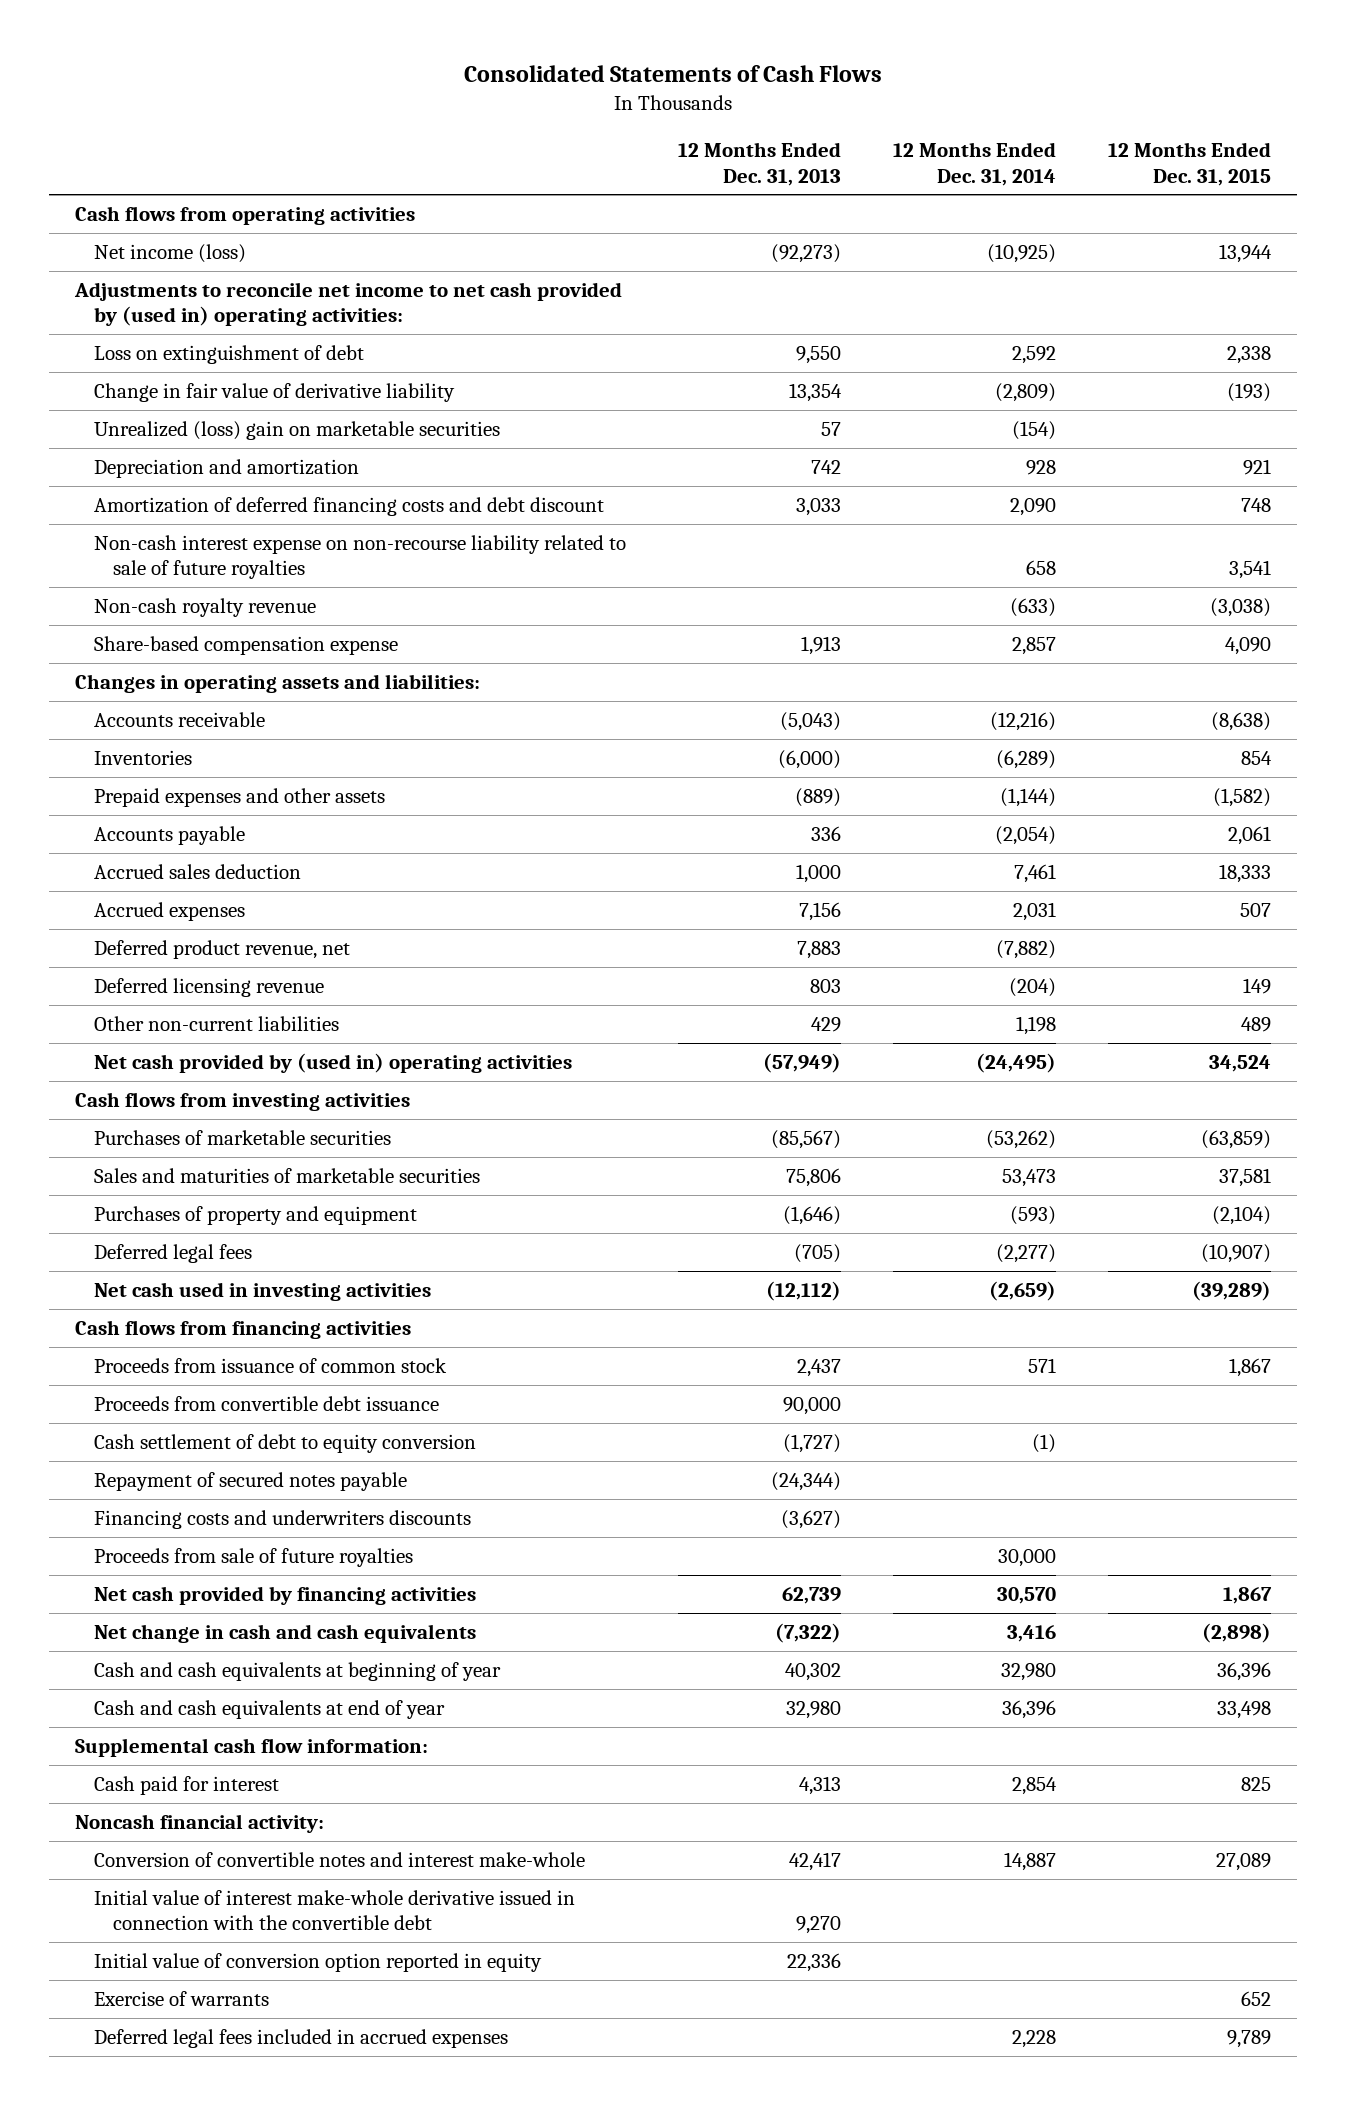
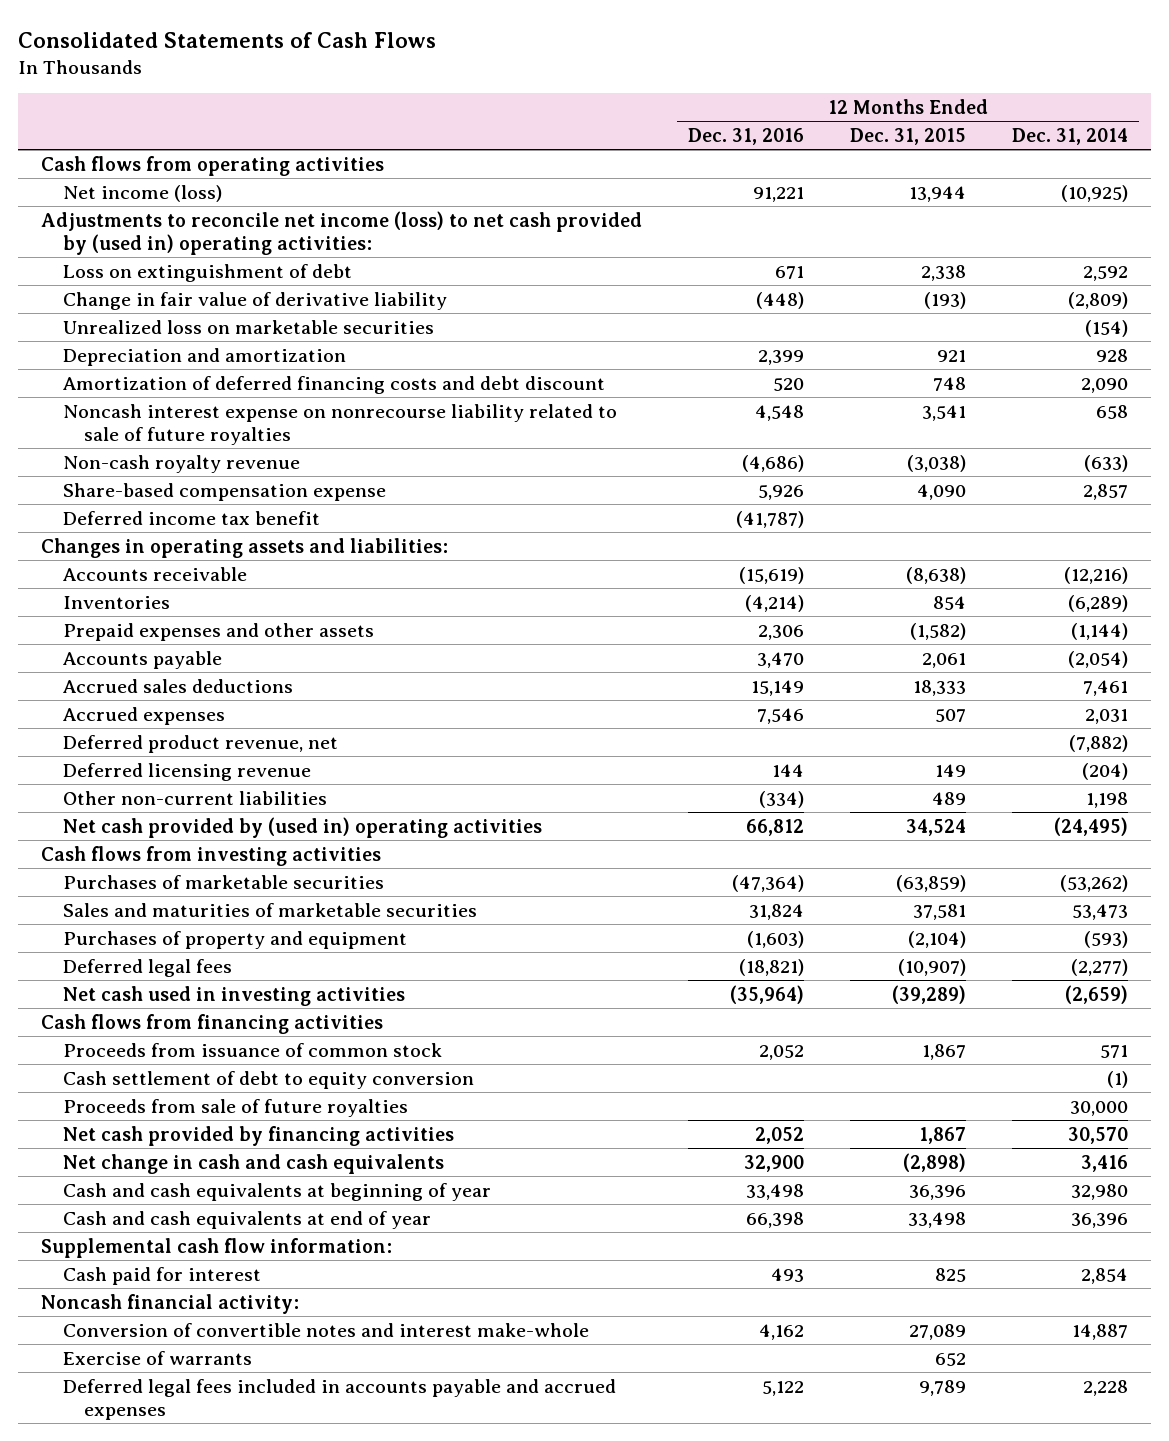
[678,142,842,186] 12 Months Ended Dec. 31, 2013 -> none
none -> [687,128,804,146] Dec. 31, 2016
[74,282,623,327] Adjustments to reconcile net income to net cash provided by (used in) operating activities: -> [41,210,643,256] Adjustments to reconcile net income (loss) to net cash provided by (used in) operating activities:
[94,421,501,441] Unrealized (loss) gain on marketable securities -> [62,319,434,334] Unrealized loss on marketable securities
[94,535,627,580] Non-cash interest expense on non-recourse liability related to sale of future royalties -> [62,403,617,446] Noncash interest expense on nonrecourse liability related to sale of future royalties
none -> [62,510,320,525] Deferred income tax benefit
[94,864,302,880] Accrued sales deduction -> [62,678,293,693] Accrued sales deductions
[94,1396,440,1412] Proceeds from convertible debt issuance -> none
[94,1472,408,1492] Repayment of secured notes payable -> none
[94,1510,472,1530] Financing costs and underwriters discounts -> none
[94,1890,576,1931] Initial value of interest make-whole derivative issued in connection with the convertible debt -> none
[94,1953,543,1973] Initial value of conversion option reported in equity -> none
[94,2029,509,2049] Deferred legal fees included in accrued expenses -> [62,1378,616,1421] Deferred legal fees included in accounts payable and accrued expenses

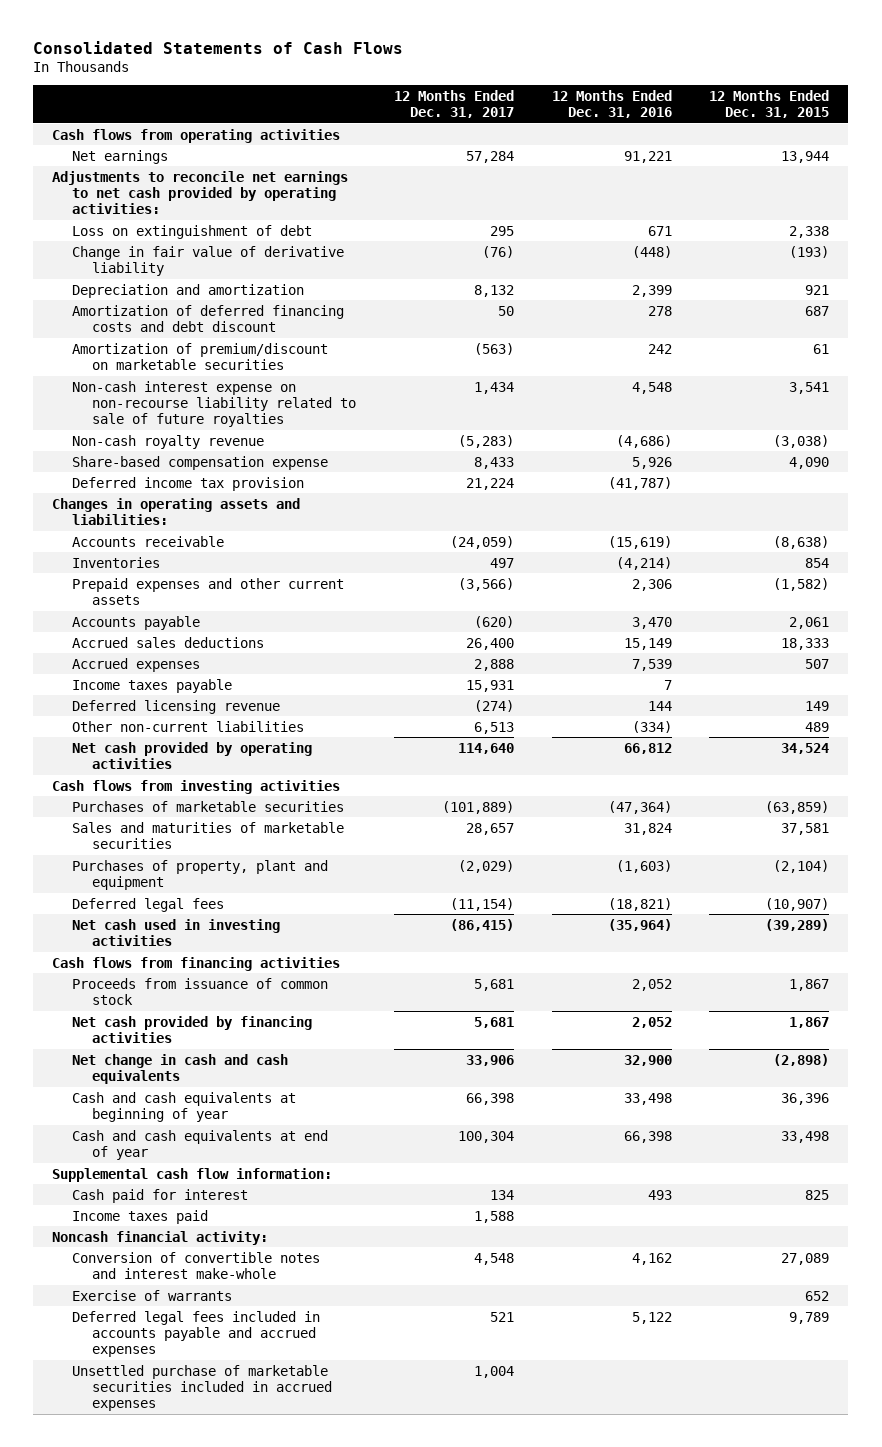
[1011,128,1128,146] Dec. 31, 2014 -> none
none -> [393,89,514,119] 12 Months Ended Dec. 31, 2017
[62,184,222,202] Net income (loss) -> [72,149,169,164] Net earnings
[41,210,643,256] Adjustments to reconcile net income (loss) to net cash provided by (used in) operating activities: -> [52,170,349,215] Adjustments to reconcile net earnings to net cash provided by operating activities:
[62,319,434,334] Unrealized loss on marketable securities -> none
[772,377,804,391] 520 -> [647,305,672,316] 278
[932,376,966,391] 748 -> [805,305,830,316] 687
none -> [72,342,329,370] Amortization of premium/discount on marketable securities
[62,403,617,446] Noncash interest expense on nonrecourse liability related to sale of future royalties -> [72,380,357,428] Non-cash interest expense on non-recourse liability related to sale of future royalties
[62,510,320,525] Deferred income tax benefit -> [72,476,305,491] Deferred income tax provision
[62,622,374,641] Prepaid expenses and other assets -> [72,577,345,605] Prepaid expenses and other current assets
[62,734,338,753] Deferred product revenue, net -> none
[756,707,804,724] 7,546 -> [631,658,672,671] 7,539
none -> [72,678,233,693] Income taxes payable
[62,816,542,838] Net cash provided by (used in) operating activities -> [72,741,313,769] Net cash provided by operating activities
[62,930,407,949] Purchases of property and equipment -> [72,859,329,890] Purchases of property, plant and equipment
[62,1070,474,1089] Cash settlement of debt to equity conversion -> none
[62,1098,408,1117] Proceeds from sale of future royalties -> none
none -> [72,1209,209,1224] Income taxes paid
none -> [72,1364,333,1412] Unsettled purchase of marketable securities included in accrued expenses

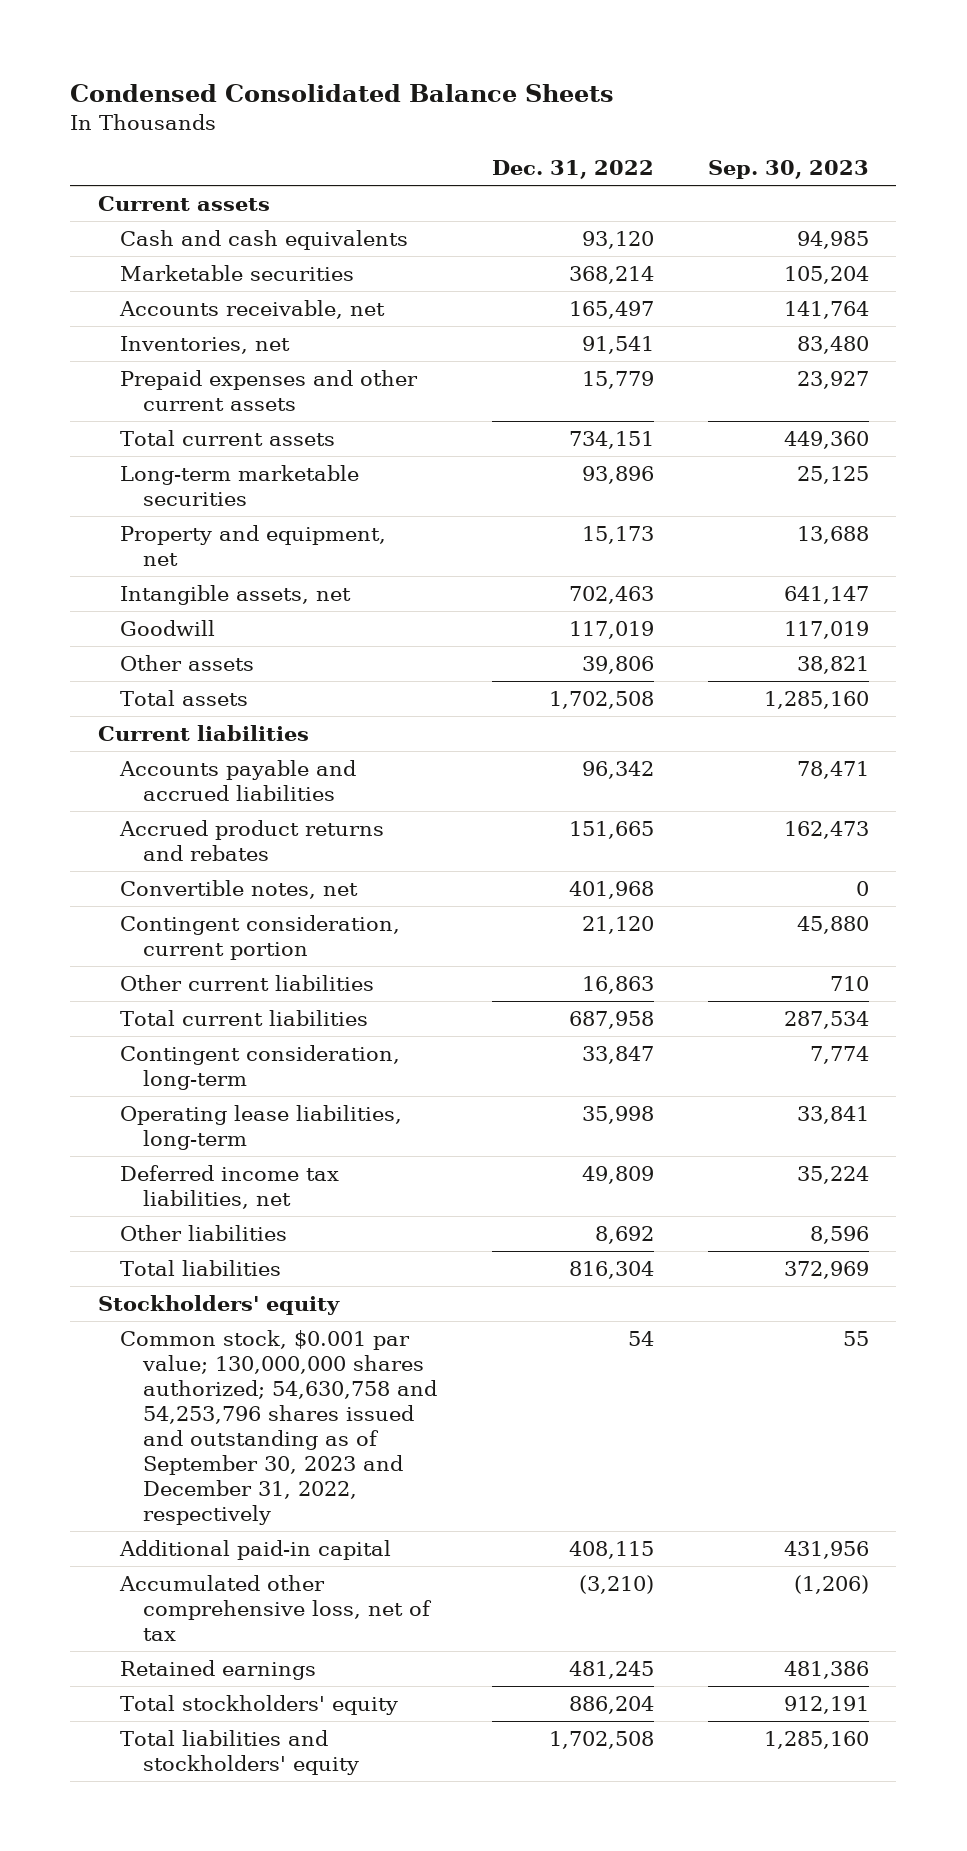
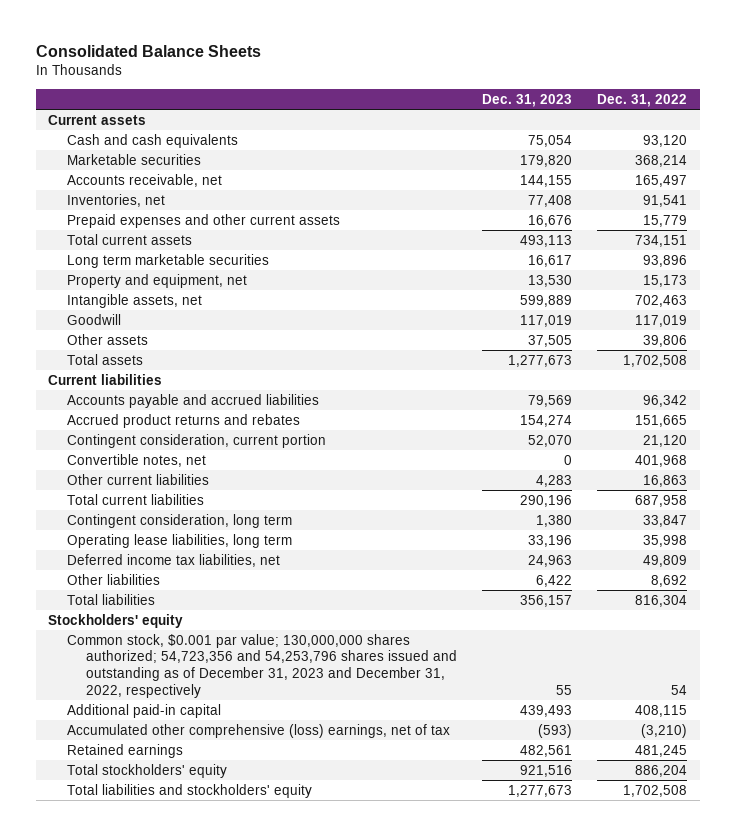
[70,84,615,103] Condensed Consolidated Balance Sheets -> [35,44,261,57] Consolidated Balance Sheets
[708,160,870,180] Sep. 30, 2023 -> none
none -> [482,93,573,107] Dec. 31, 2023
[120,464,360,506] Long-term marketable securities -> [67,253,270,268] Long term marketable securities
[120,879,359,899] Convertible notes, net -> [67,453,207,467] Convertible notes, net
[120,1044,401,1090] Contingent consideration, long-term -> [67,513,293,528] Contingent consideration, long term
[120,1104,403,1150] Operating lease liabilities, long-term -> [67,533,293,548] Operating lease liabilities, long term
[120,1329,438,1526] Common stock, $0.001 par value; 130,000,000 shares authorized; 54,630,758 and 54,253,796 shares issued and outstanding as of September 30, 2023 and December 31, 2022, respectively -> [67,633,458,698] Common stock, $0.001 par value; 130,000,000 shares authorized; 54,723,356 and 54,253,796 shares issued and outstanding as of December 31, 2023 and December 31, 2022, respectively
[119,1574,433,1641] Accumulated other comprehensive loss, net of tax -> [67,723,451,738] Accumulated other comprehensive (loss) earnings, net of tax

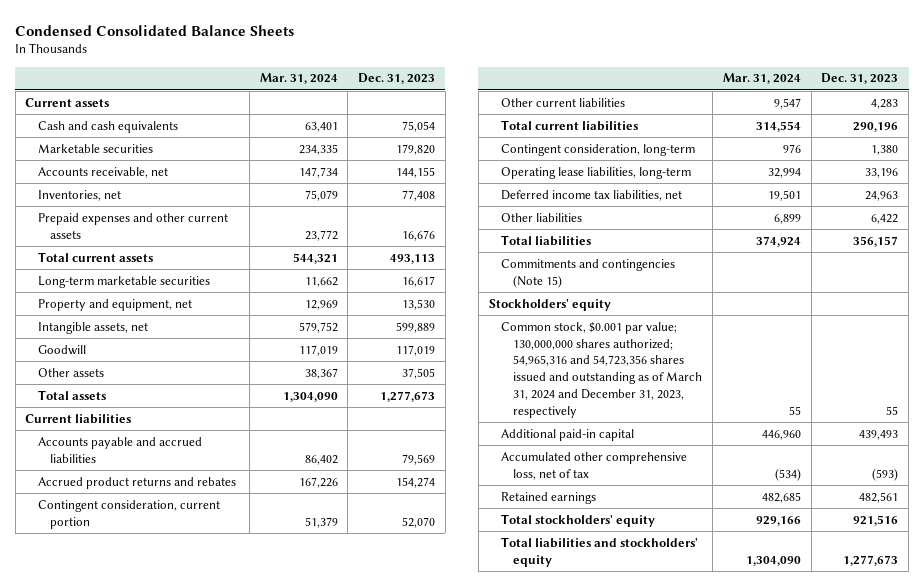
[35,44,261,57] Consolidated Balance Sheets -> [15,24,295,36] Condensed Consolidated Balance Sheets
[597,93,688,107] Dec. 31, 2022 -> none
none -> [259,73,338,85] Mar. 31, 2024
[67,253,270,268] Long term marketable securities -> [37,275,210,288] Long-term marketable securities
[67,453,207,467] Convertible notes, net -> none
[67,513,293,528] Contingent consideration, long term -> [501,143,696,156] Contingent consideration, long-term
[67,533,293,548] Operating lease liabilities, long term -> [501,166,692,179] Operating lease liabilities, long-term
none -> [501,258,676,288] Commitments and contingencies (Note 15)
[67,633,458,698] Common stock, $0.001 par value; 130,000,000 shares authorized; 54,723,356 and 54,253,796 shares issued and outstanding as of December 31, 2023 and December 31, 2022, respectively -> [501,321,703,418] Common stock, $0.001 par value; 130,000,000 shares authorized; 54,965,316 and 54,723,356 shares issued and outstanding as of March 31, 2024 and December 31, 2023, respectively
[67,723,451,738] Accumulated other comprehensive (loss) earnings, net of tax -> [501,451,688,480] Accumulated other comprehensive loss, net of tax

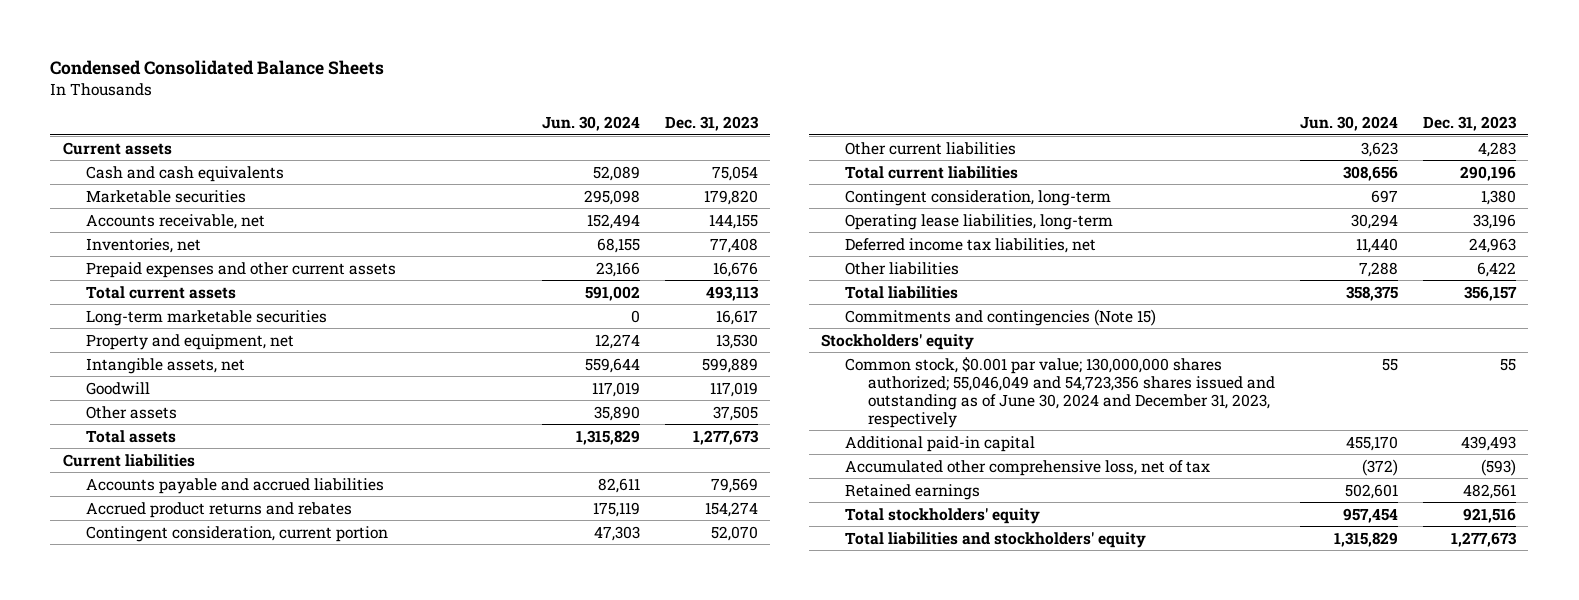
[259,73,338,85] Mar. 31, 2024 -> none
none -> [541,116,640,132] Jun. 30, 2024
[501,321,703,418] Common stock, $0.001 par value; 130,000,000 shares authorized; 54,965,316 and 54,723,356 shares issued and outstanding as of March 31, 2024 and December 31, 2023, respectively -> [844,356,1276,428] Common stock, $0.001 par value; 130,000,000 shares authorized; 55,046,049 and 54,723,356 shares issued and outstanding as of June 30, 2024 and December 31, 2023, respectively

